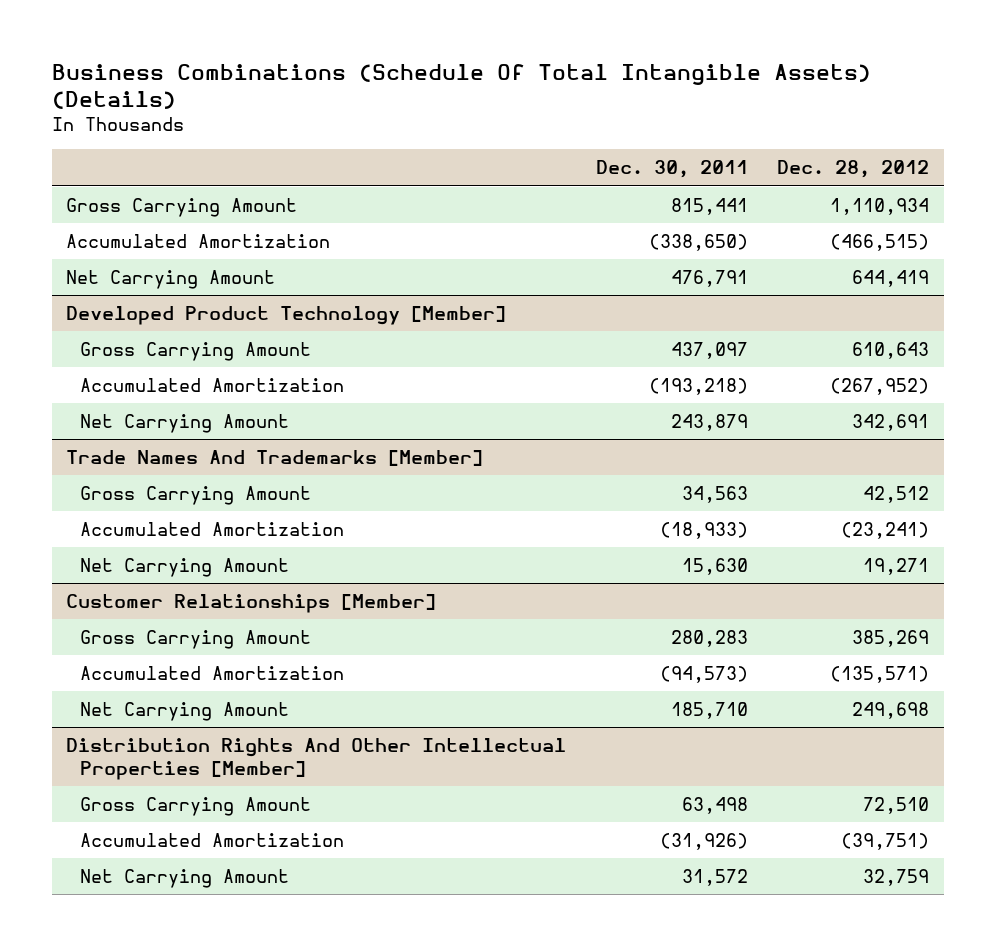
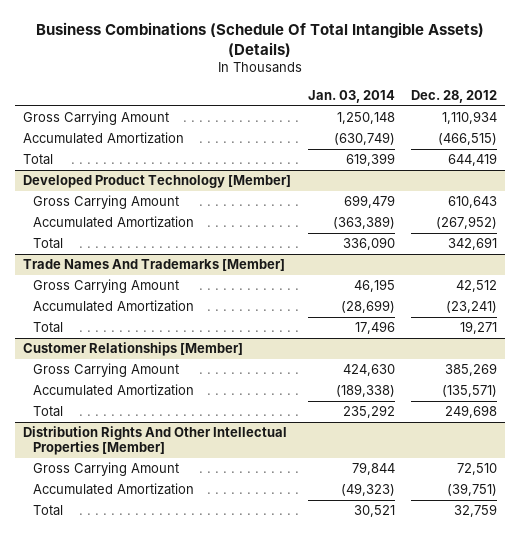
[595,160,748,179] Dec. 30, 2011 -> none
none -> [307,90,395,104] Jan. 03, 2014
[66,270,276,290] Net Carrying Amount -> [23,154,54,166] Total
[79,414,289,434] Net Carrying Amount -> [33,238,64,250] Total
[79,558,289,578] Net Carrying Amount -> [33,322,64,334] Total
[79,702,289,722] Net Carrying Amount -> [33,406,64,418] Total
[79,869,289,889] Net Carrying Amount -> [33,505,64,517] Total

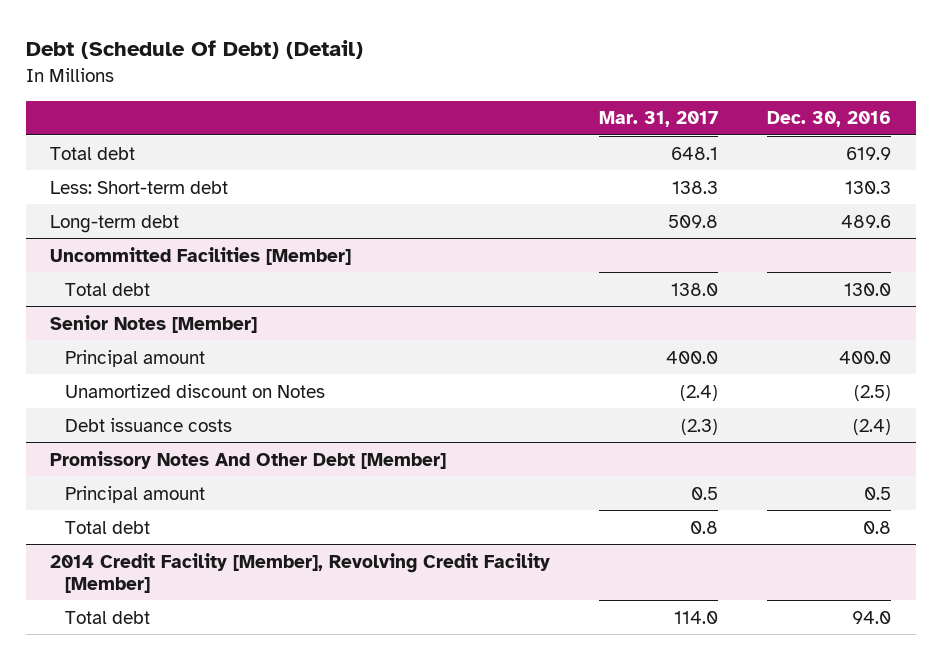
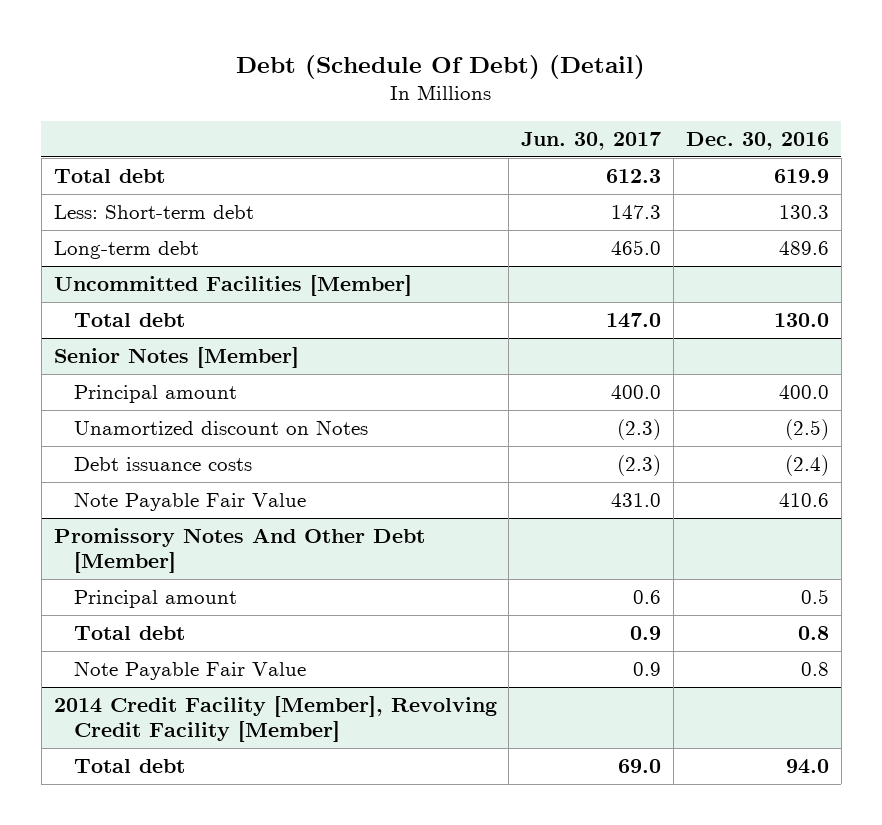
[599,111,719,128] Mar. 31, 2017 -> none
none -> [521,131,662,150] Jun. 30, 2017
none -> [74,491,307,511] Note Payable Fair Value
none -> [74,660,307,680] Note Payable Fair Value

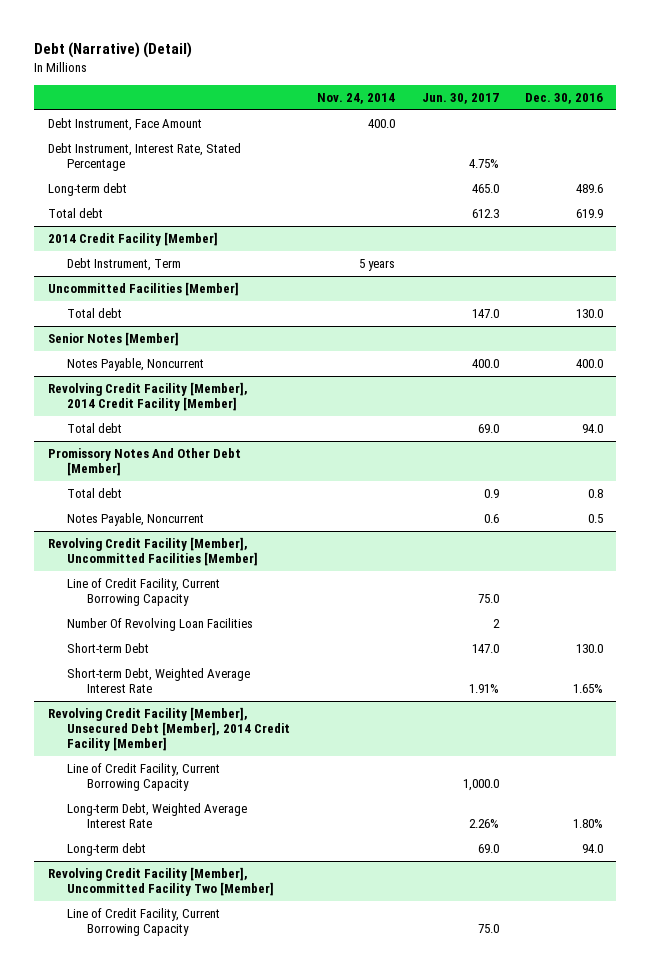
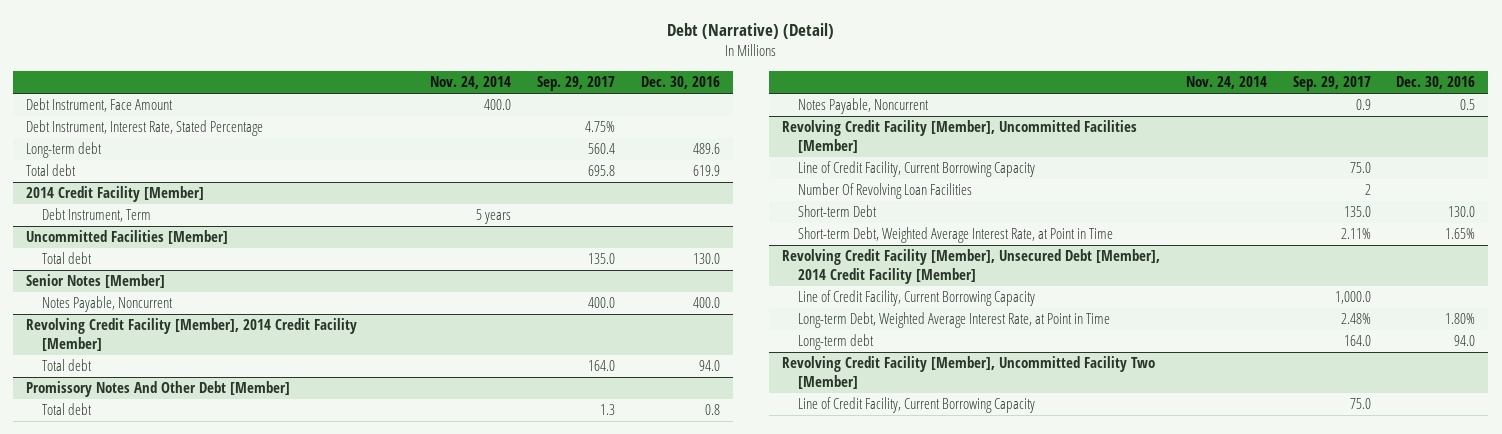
[421,92,499,104] Jun. 30, 2017 -> none
none -> [536,76,615,92] Sep. 29, 2017
[67,667,251,694] Short-term Debt, Weighted Average Interest Rate -> [797,227,1113,244] Short-term Debt, Weighted Average Interest Rate, at Point in Time
[67,802,248,829] Long-term Debt, Weighted Average Interest Rate -> [797,312,1110,329] Long-term Debt, Weighted Average Interest Rate, at Point in Time

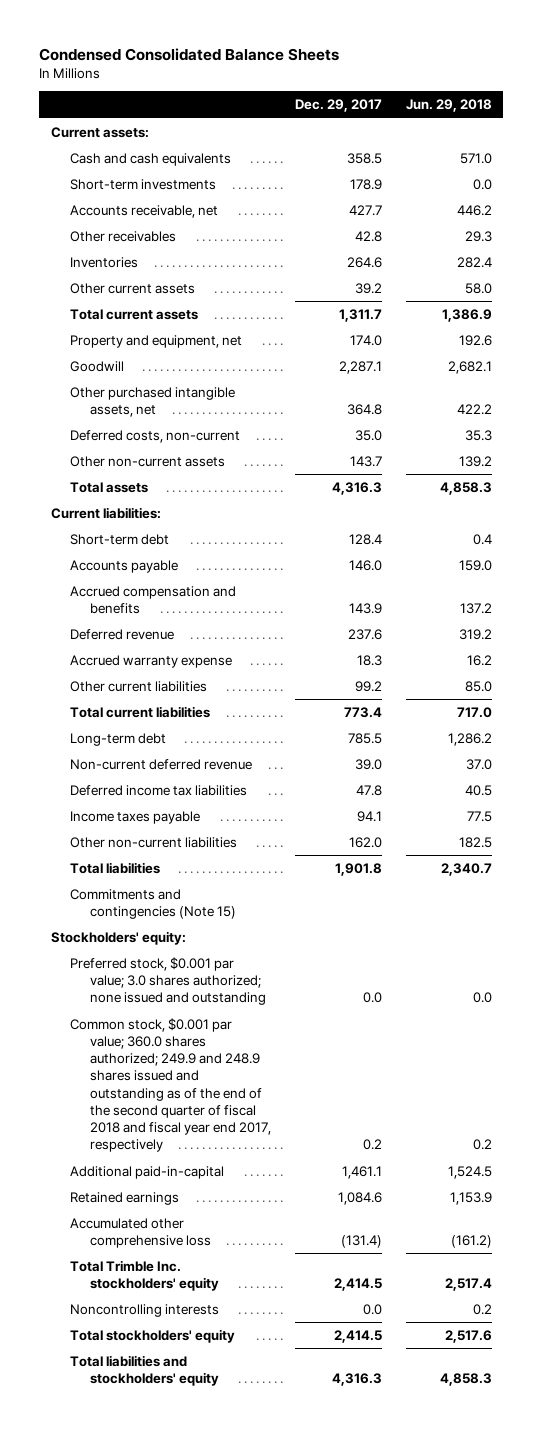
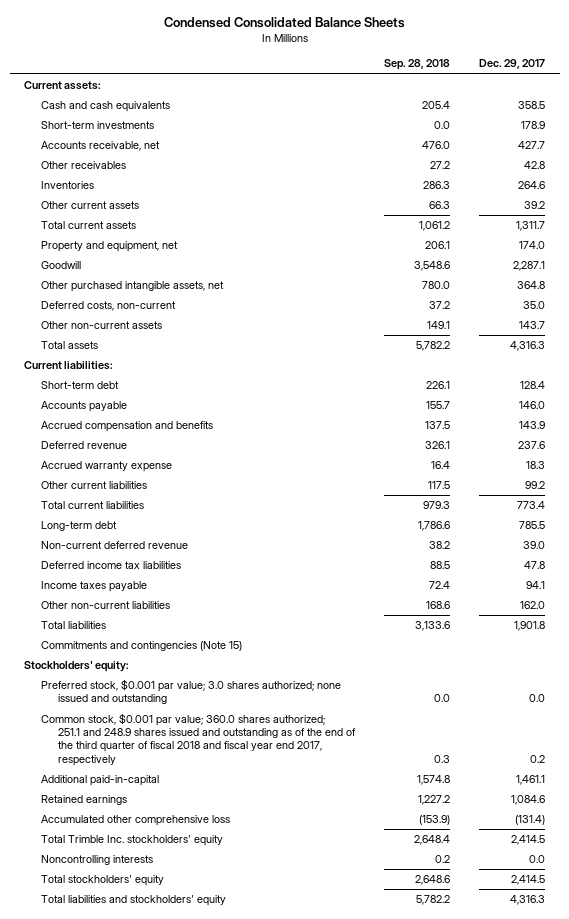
[405,99,492,113] Jun. 29, 2018 -> none
none -> [384,59,451,71] Sep. 28, 2018
[70,1017,272,1153] Common stock, $0.001 par value; 360.0 shares authorized; 249.9 and 248.9 shares issued and outstanding as of the end of the second quarter of fiscal 2018 and fiscal year end 2017, respectively -> [41,713,357,766] Common stock, $0.001 par value; 360.0 shares authorized; 251.1 and 248.9 shares issued and outstanding as of the end of the third quarter of fiscal 2018 and fiscal year end 2017, respectively

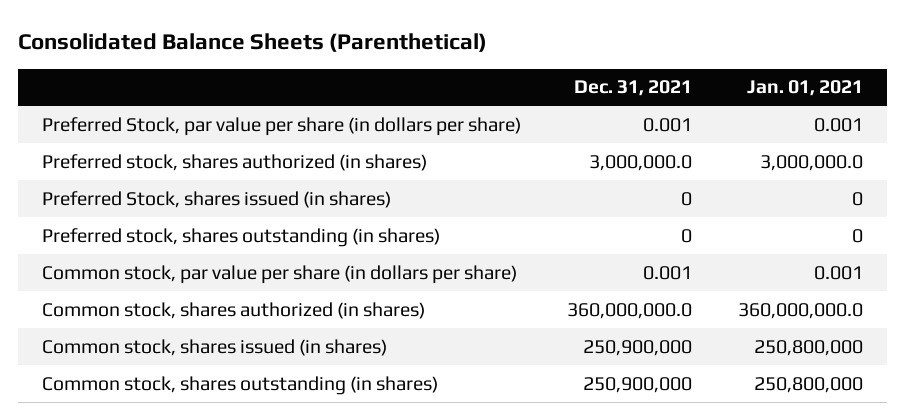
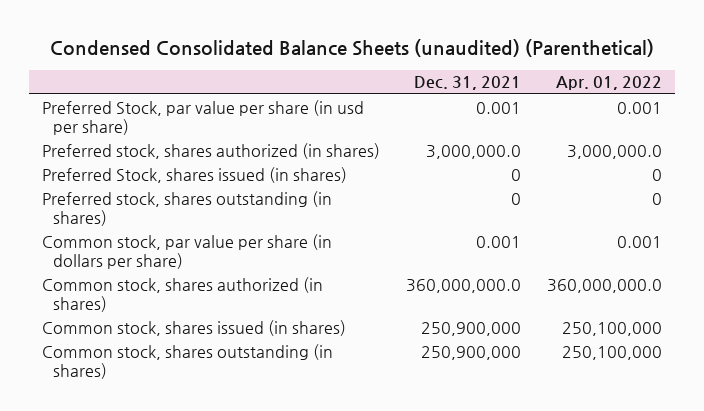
[18,32,488,52] Consolidated Balance Sheets (Parenthetical) -> [49,38,654,57] Condensed Consolidated Balance Sheets (unaudited) (Parenthetical)
[747,80,864,97] Jan. 01, 2021 -> none
none -> [555,76,662,91] Apr. 01, 2022
[41,116,521,136] Preferred Stock, par value per share (in dollars per share) -> [41,99,364,135] Preferred Stock, par value per share (in usd per share)

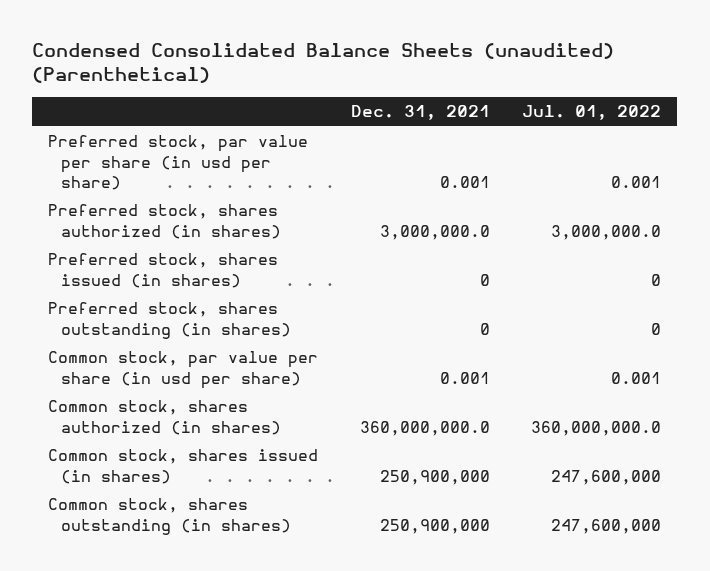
[555,76,662,91] Apr. 01, 2022 -> none
none -> [522,105,662,121] Jul. 01, 2022
[41,99,364,135] Preferred Stock, par value per share (in usd per share) -> [48,135,309,191] Preferred stock, par value per share (in usd per share)
[41,166,347,183] Preferred Stock, shares issued (in shares) -> [48,253,279,288] Preferred stock, shares issued (in shares)
[41,233,332,269] Common stock, par value per share (in dollars per share) -> [48,351,319,389] Common stock, par value per share (in usd per share)

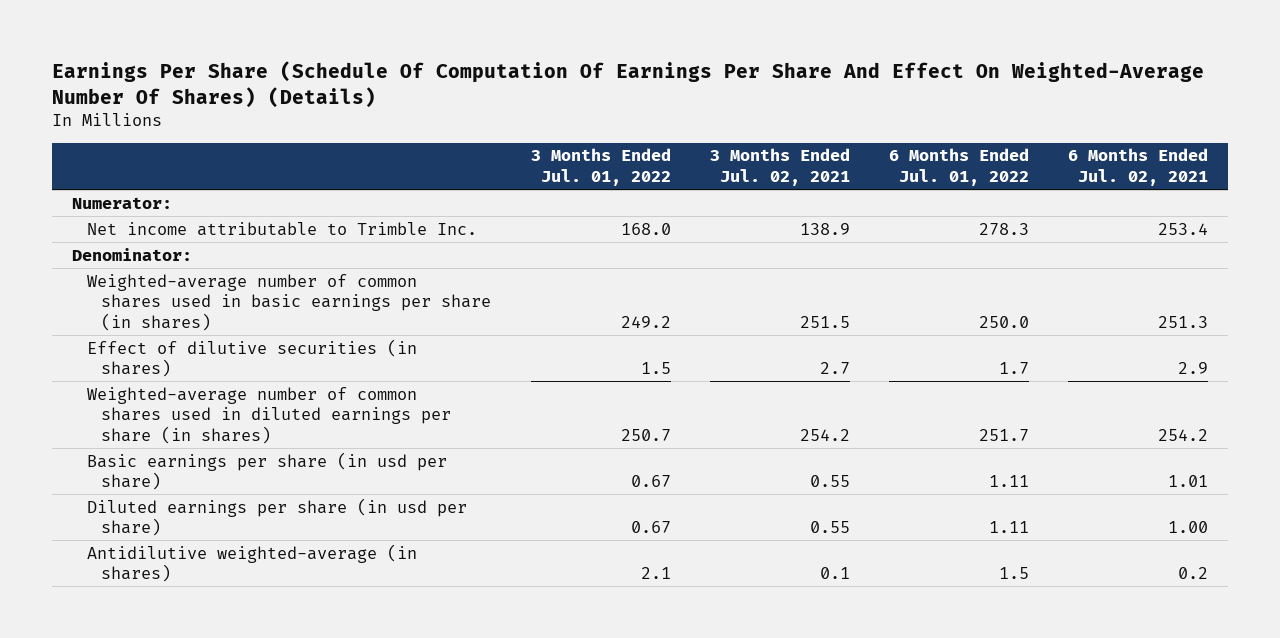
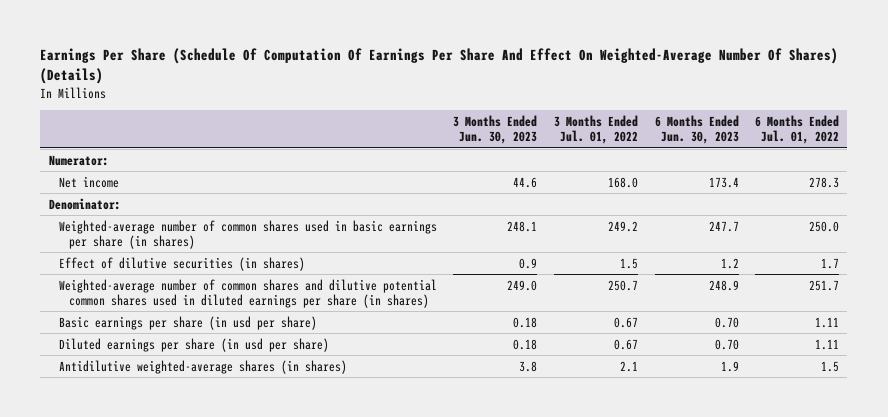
[709,148,850,187] 3 Months Ended Jul. 02, 2021 -> none
[1068,148,1209,187] 6 Months Ended Jul. 02, 2021 -> none
none -> [453,114,538,145] 3 Months Ended Jun. 30, 2023
none -> [654,114,739,145] 6 Months Ended Jun. 30, 2023
[86,221,477,236] Net income attributable to Trimble Inc. -> [58,175,119,188] Net income
[86,386,452,444] Weighted-average number of common shares used in diluted earnings per share (in shares) -> [58,278,437,308] Weighted-average number of common shares and dilutive potential common shares used in diluted earnings per share (in shares)
[86,543,417,583] Antidilutive weighted-average (in shares) -> [58,359,347,374] Antidilutive weighted-average shares (in shares)

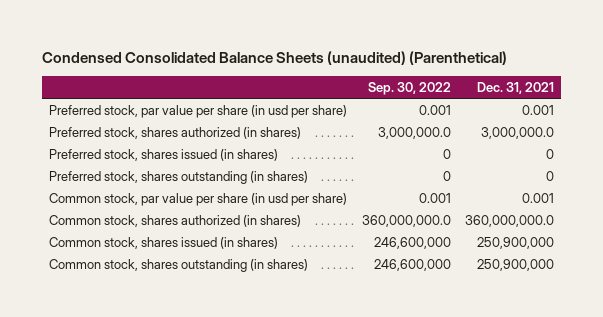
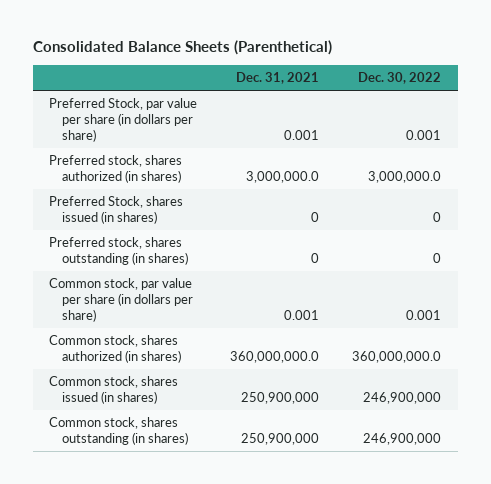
[42,50,508,65] Condensed Consolidated Balance Sheets (unaudited) (Parenthetical) -> [32,40,332,56] Consolidated Balance Sheets (Parenthetical)
[367,81,451,95] Sep. 30, 2022 -> none
none -> [358,72,442,85] Dec. 30, 2022
[49,105,348,119] Preferred stock, par value per share (in usd per share) -> [49,98,198,142] Preferred Stock, par value per share (in dollars per share)
[49,149,279,162] Preferred stock, shares issued (in shares) -> [49,196,184,224] Preferred Stock, shares issued (in shares)
[49,193,348,207] Common stock, par value per share (in usd per share) -> [49,278,194,322] Common stock, par value per share (in dollars per share)

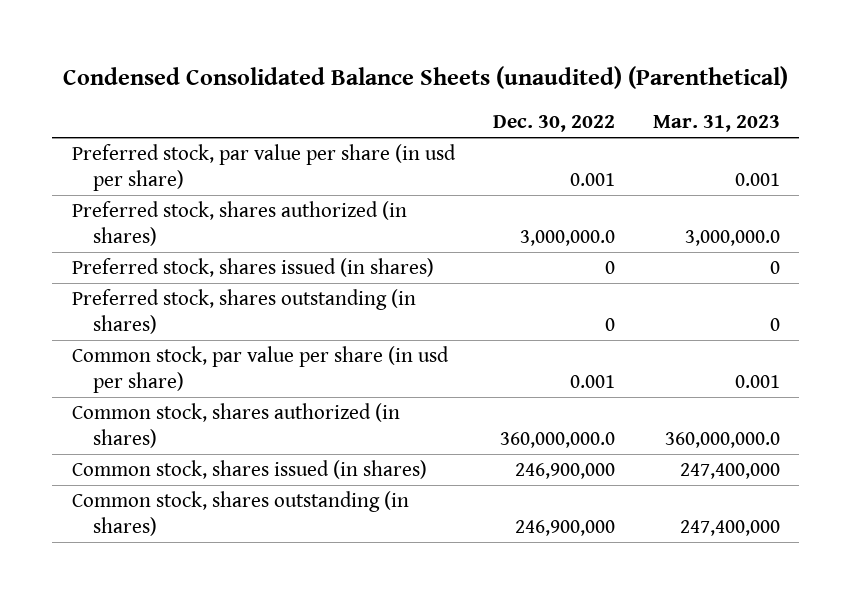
[32,40,332,56] Consolidated Balance Sheets (Parenthetical) -> [62,65,788,89] Condensed Consolidated Balance Sheets (unaudited) (Parenthetical)
[236,72,320,85] Dec. 31, 2021 -> none
none -> [653,114,781,132] Mar. 31, 2023
[49,98,198,142] Preferred Stock, par value per share (in dollars per share) -> [71,144,456,191] Preferred stock, par value per share (in usd per share)
[49,196,184,224] Preferred Stock, shares issued (in shares) -> [71,258,434,278] Preferred stock, shares issued (in shares)
[49,278,194,322] Common stock, par value per share (in dollars per share) -> [71,346,449,393] Common stock, par value per share (in usd per share)

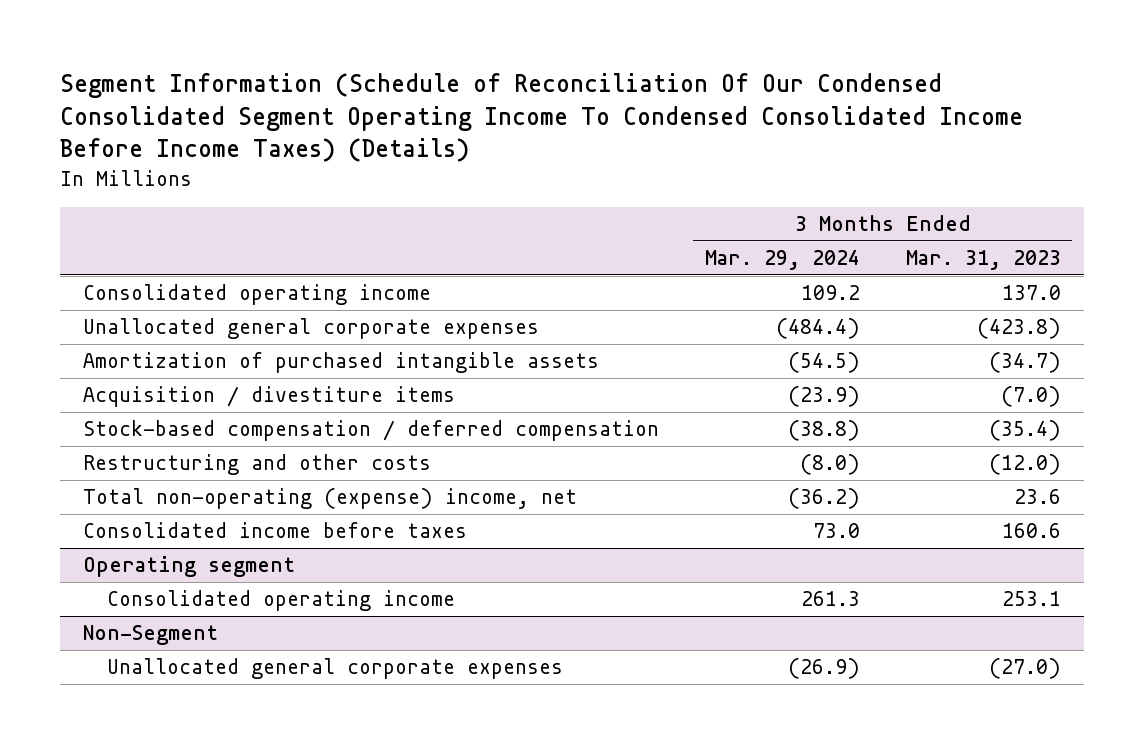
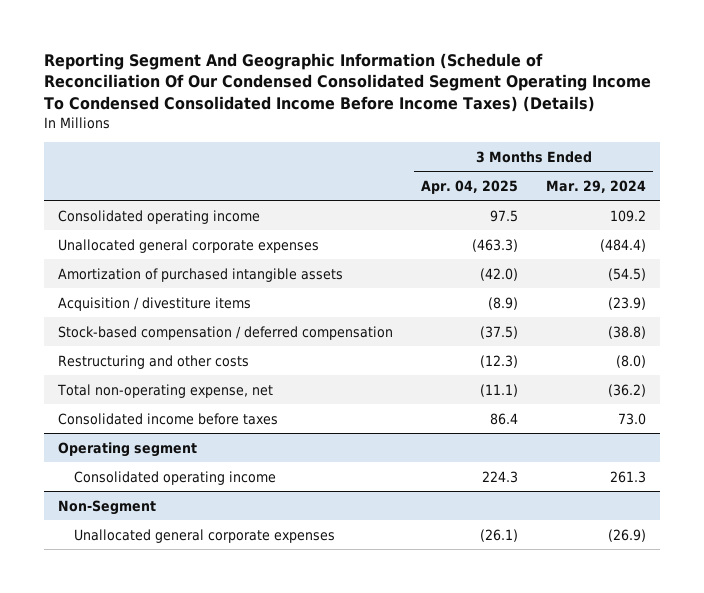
[59,73,1023,163] Segment Information (Schedule of Reconciliation Of Our Condensed Consolidated Segment Operating Income To Condensed Consolidated Income Before Income Taxes) (Details) -> [43,52,651,113] Reporting Segment And Geographic Information (Schedule of Reconciliation Of Our Condensed Consolidated Segment Operating Income To Condensed Consolidated Income Before Income Taxes) (Details)
[905,249,1061,270] Mar. 31, 2023 -> none
none -> [420,179,518,194] Apr. 04, 2025
[82,488,577,510] Total non-operating (expense) income, net -> [56,383,273,398] Total non-operating expense, net

